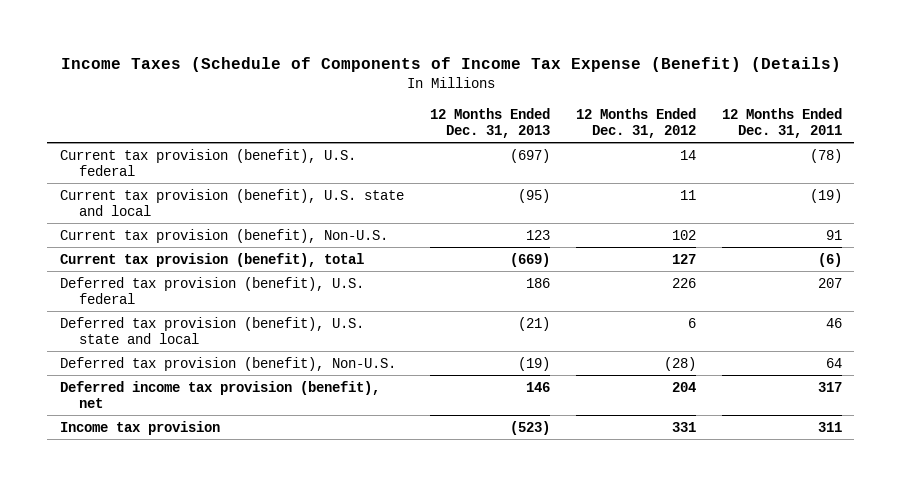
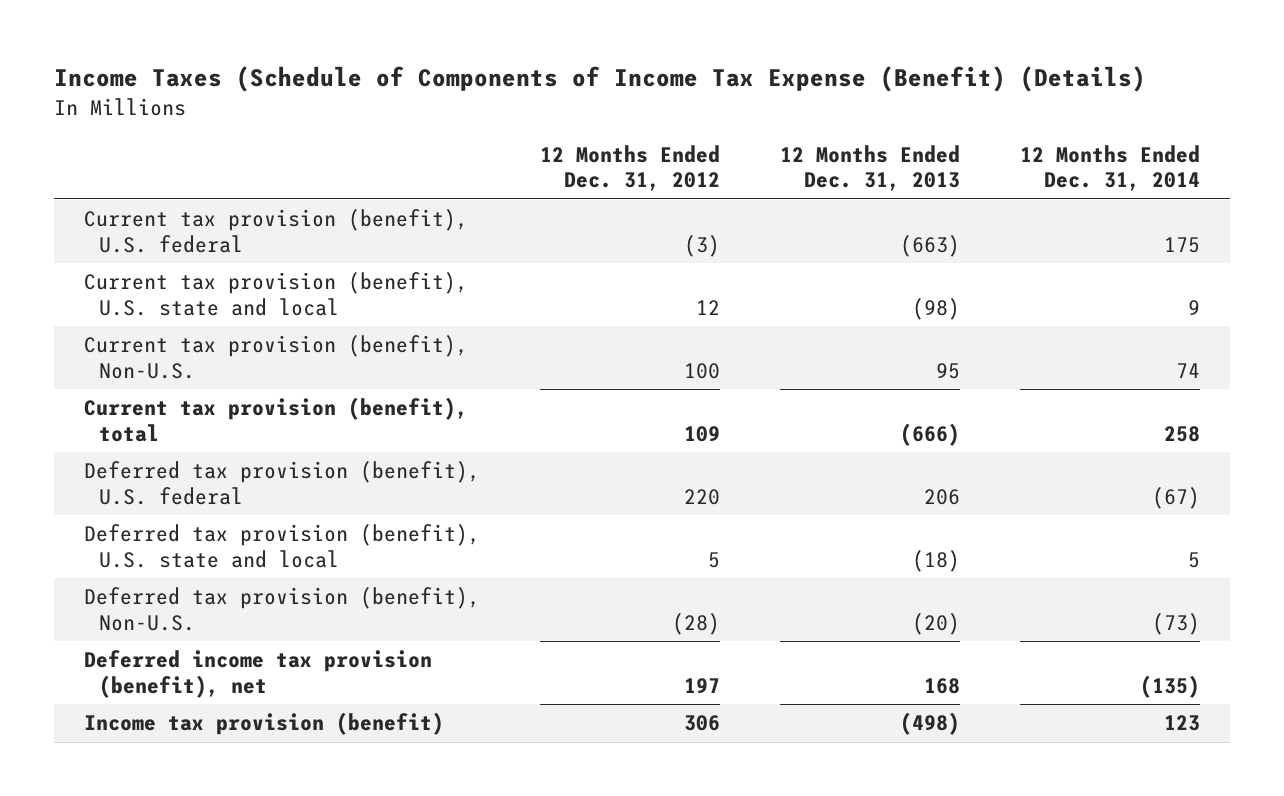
[721,107,842,138] 12 Months Ended Dec. 31, 2011 -> none
none -> [1020,144,1201,192] 12 Months Ended Dec. 31, 2014
[510,148,551,163] (697) -> [899,234,960,257] (663)
[679,149,696,160] 14 -> [683,234,720,257] (3)
[518,188,551,203] (95) -> [911,297,960,320] (98)
[679,189,696,200] 11 -> [695,299,720,315] 12
[526,229,551,240] 123 -> [935,362,960,379] 95
[671,229,696,240] 102 -> [683,362,720,379] 100
[510,252,551,267] (669) -> [899,422,960,446] (666)
[671,253,696,264] 127 -> [683,425,720,442] 109
[526,277,551,288] 186 -> [923,488,960,505] 206
[671,277,696,288] 226 -> [683,488,720,505] 220
[518,316,551,331] (21) -> [911,549,960,572] (18)
[687,317,696,328] 6 -> [707,551,720,568] 5
[518,356,551,371] (19) -> [911,612,960,635] (20)
[526,381,551,392] 146 -> [923,677,960,694] 168
[671,381,696,392] 204 -> [683,677,720,693] 197
[60,420,221,435] Income tax provision -> [83,712,444,736] Income tax provision (benefit)
[510,420,551,435] (523) -> [899,712,960,736] (498)
[671,421,696,432] 331 -> [683,715,720,732] 306

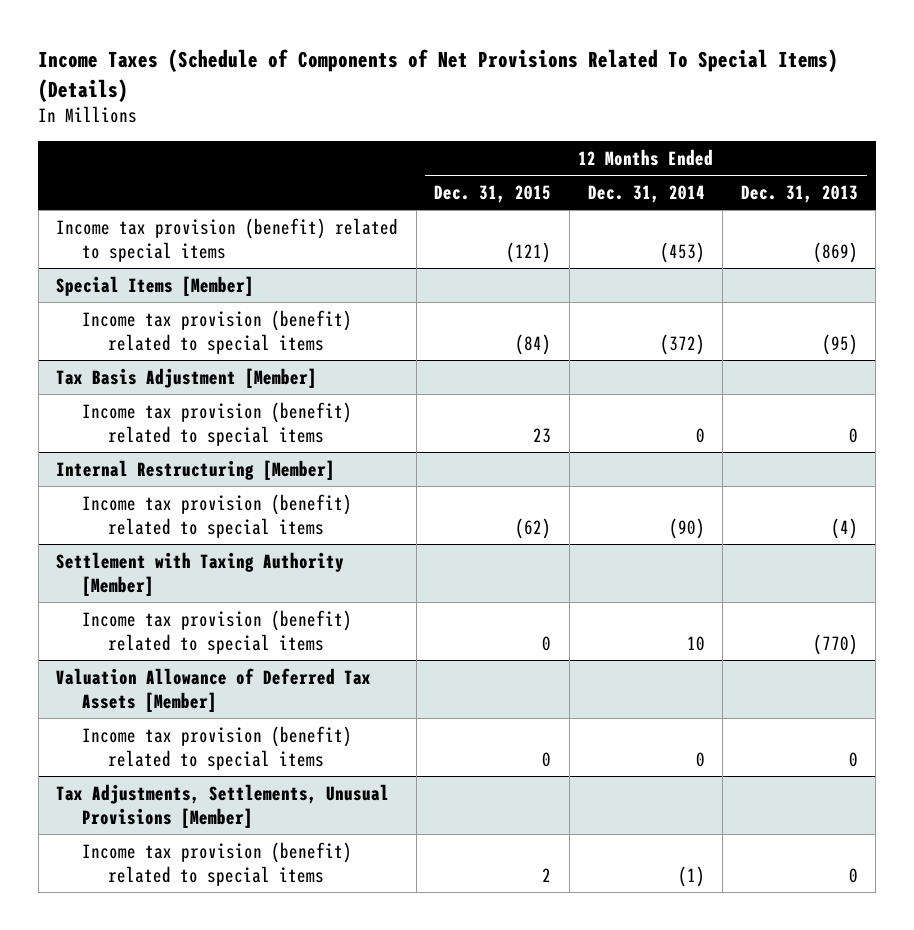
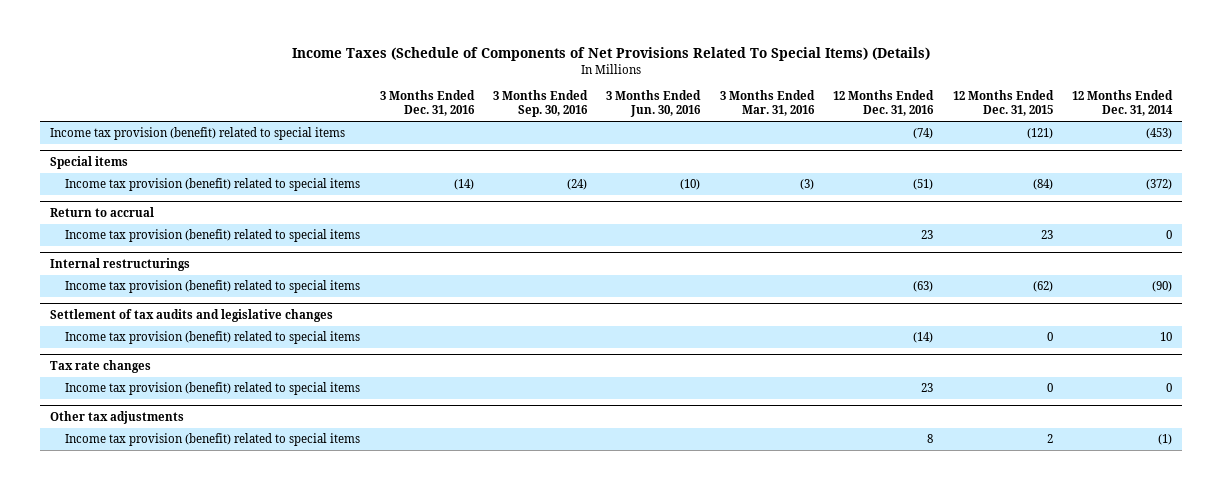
[740,184,858,203] Dec. 31, 2013 -> none
none -> [379,90,475,117] 3 Months Ended Dec. 31, 2016
none -> [493,90,589,118] 3 Months Ended Sep. 30, 2016
none -> [606,90,702,118] 3 Months Ended Jun. 30, 2016
none -> [719,90,815,117] 3 Months Ended Mar. 31, 2016
none -> [833,90,935,117] 12 Months Ended Dec. 31, 2016
[56,275,255,296] Special Items [Member] -> [49,156,128,170] Special items
[56,367,318,388] Tax Basis Adjustment [Member] -> [49,207,154,218] Return to accrual
[56,459,336,480] Internal Restructuring [Member] -> [49,258,190,272] Internal restructurings
[56,551,345,596] Settlement with Taxing Authority [Member] -> [49,309,333,323] Settlement of tax audits and legislative changes
[56,667,372,712] Valuation Allowance of Deferred Tax Assets [Member] -> [49,360,151,374] Tax rate changes
[56,783,390,828] Tax Adjustments, Settlements, Unusual Provisions [Member] -> [49,411,184,425] Other tax adjustments

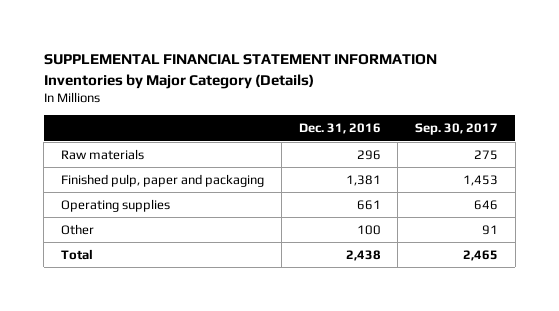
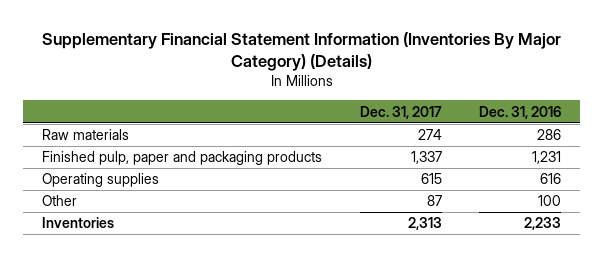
[43,54,437,89] SUPPLEMENTAL FINANCIAL STATEMENT INFORMATION Inventories by Major Category (Details) -> [41,32,561,72] Supplementary Financial Statement Information (Inventories By Major Category) (Details)
[414,123,498,136] Sep. 30, 2017 -> none
none -> [359,105,442,119] Dec. 31, 2017
[356,149,381,160] 296 -> [537,129,562,141] 286
[61,173,265,187] Finished pulp, paper and packaging -> [42,151,323,166] Finished pulp, paper and packaging products
[345,174,381,186] 1,381 -> [532,151,562,165] 1,231
[356,199,381,210] 661 -> [540,173,562,185] 616
[61,248,94,260] Total -> none
none -> [42,217,115,229] Inventories

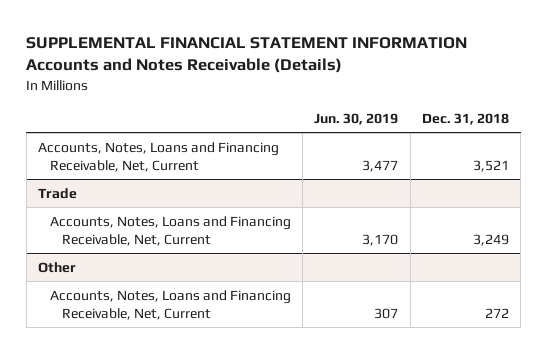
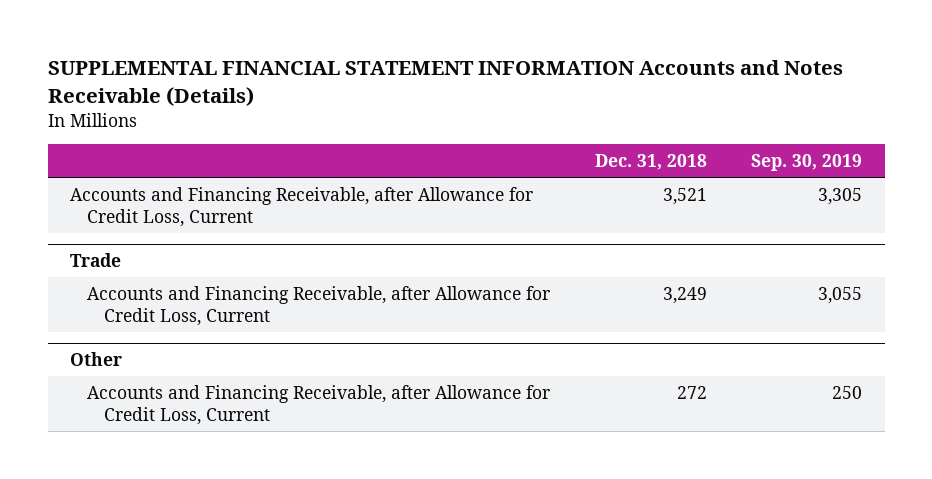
[314,112,399,125] Jun. 30, 2019 -> none
none -> [751,154,863,172] Sep. 30, 2019
[38,141,280,172] Accounts, Notes, Loans and Financing Receivable, Net, Current -> [69,186,533,227] Accounts and Financing Receivable, after Allowance for Credit Loss, Current
[49,215,291,246] Accounts, Notes, Loans and Financing Receivable, Net, Current -> [87,285,551,326] Accounts and Financing Receivable, after Allowance for Credit Loss, Current
[49,289,291,320] Accounts, Notes, Loans and Financing Receivable, Net, Current -> [87,384,551,425] Accounts and Financing Receivable, after Allowance for Credit Loss, Current

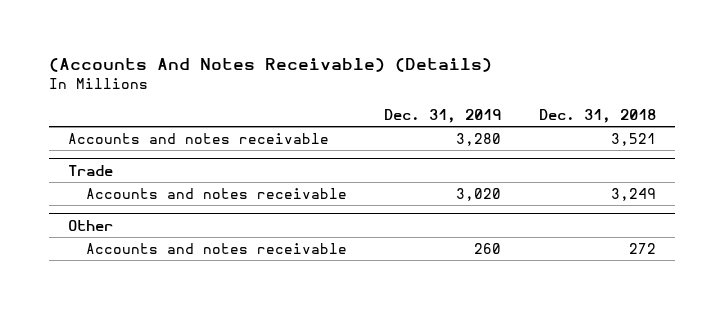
[47,60,843,106] SUPPLEMENTAL FINANCIAL STATEMENT INFORMATION Accounts and Notes Receivable (Details) -> [48,58,492,73] (Accounts And Notes Receivable) (Details)
[751,154,863,172] Sep. 30, 2019 -> none
none -> [384,109,502,124] Dec. 31, 2019
[69,186,533,227] Accounts and Financing Receivable, after Allowance for Credit Loss, Current -> [67,132,329,144] Accounts and notes receivable
[87,285,551,326] Accounts and Financing Receivable, after Allowance for Credit Loss, Current -> [85,187,347,199] Accounts and notes receivable
[87,384,551,425] Accounts and Financing Receivable, after Allowance for Credit Loss, Current -> [85,242,347,254] Accounts and notes receivable

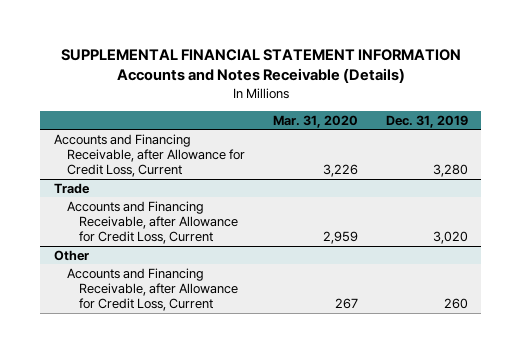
[48,58,492,73] (Accounts And Notes Receivable) (Details) -> [60,49,461,84] SUPPLEMENTAL FINANCIAL STATEMENT INFORMATION Accounts and Notes Receivable (Details)
[538,109,656,124] Dec. 31, 2018 -> none
none -> [272,114,358,128] Mar. 31, 2020
[67,132,329,144] Accounts and notes receivable -> [54,133,245,178] Accounts and Financing Receivable, after Allowance for Credit Loss, Current
[85,187,347,199] Accounts and notes receivable -> [66,200,239,245] Accounts and Financing Receivable, after Allowance for Credit Loss, Current
[85,242,347,254] Accounts and notes receivable -> [66,267,239,312] Accounts and Financing Receivable, after Allowance for Credit Loss, Current

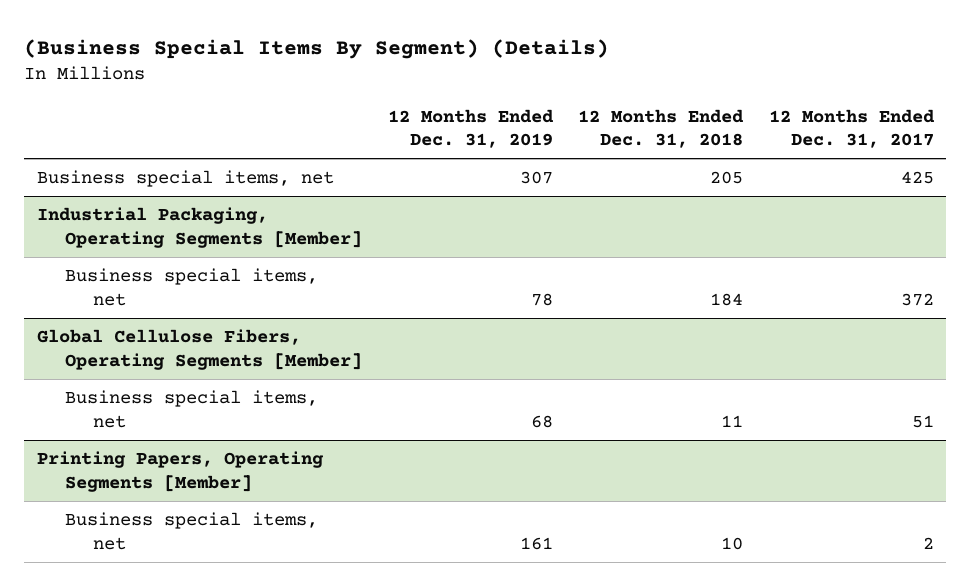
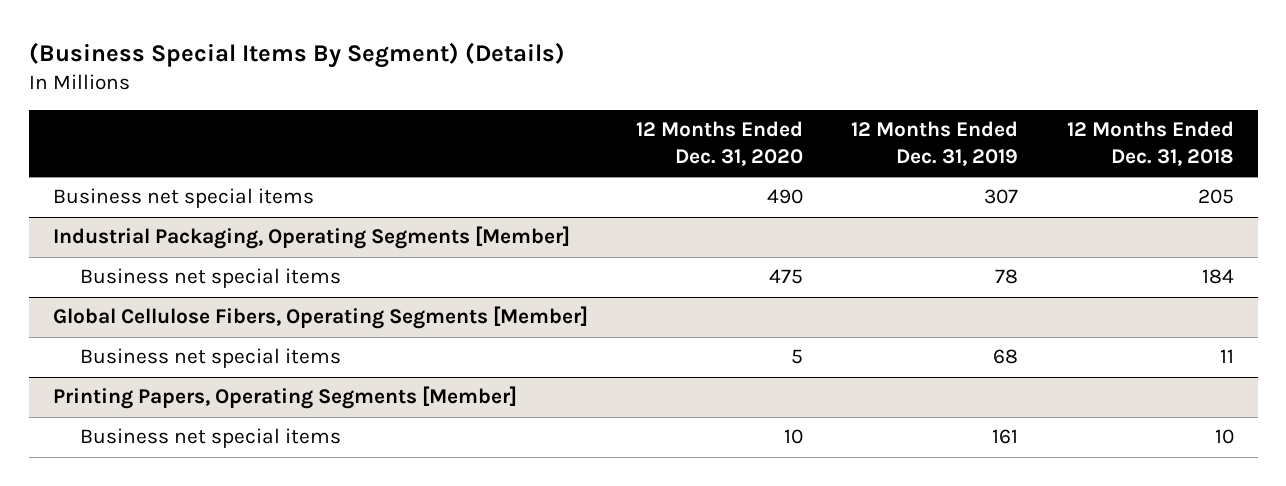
[768,108,935,149] 12 Months Ended Dec. 31, 2017 -> none
none -> [636,121,804,166] 12 Months Ended Dec. 31, 2020
[37,169,335,187] Business special items, net -> [52,188,314,209] Business net special items
[65,267,319,306] Business special items, net -> [80,268,342,289] Business net special items
[65,389,319,428] Business special items, net -> [80,348,342,369] Business net special items
[65,511,319,550] Business special items, net -> [80,428,342,449] Business net special items

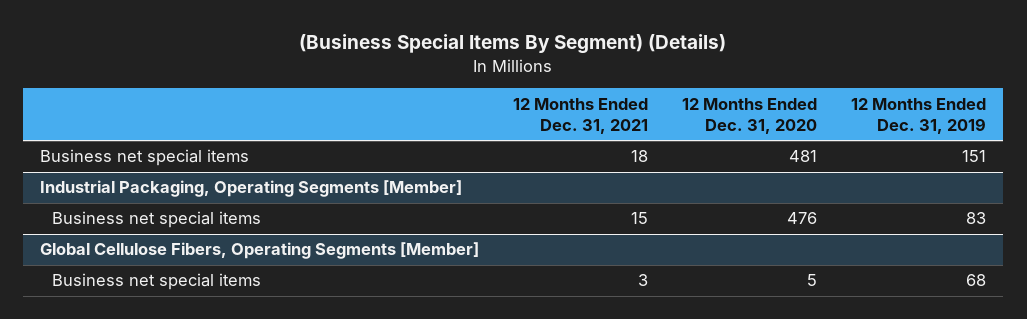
[1066,121,1234,166] 12 Months Ended Dec. 31, 2018 -> none
none -> [513,97,649,135] 12 Months Ended Dec. 31, 2021
[767,189,804,205] 490 -> [789,150,818,163] 481
[984,189,1019,205] 307 -> [962,150,987,163] 151
[769,269,804,285] 475 -> [787,212,818,225] 476
[995,269,1019,285] 78 -> [966,212,987,225] 83
[52,386,517,410] Printing Papers, Operating Segments [Member] -> none
[80,428,342,449] Business net special items -> none

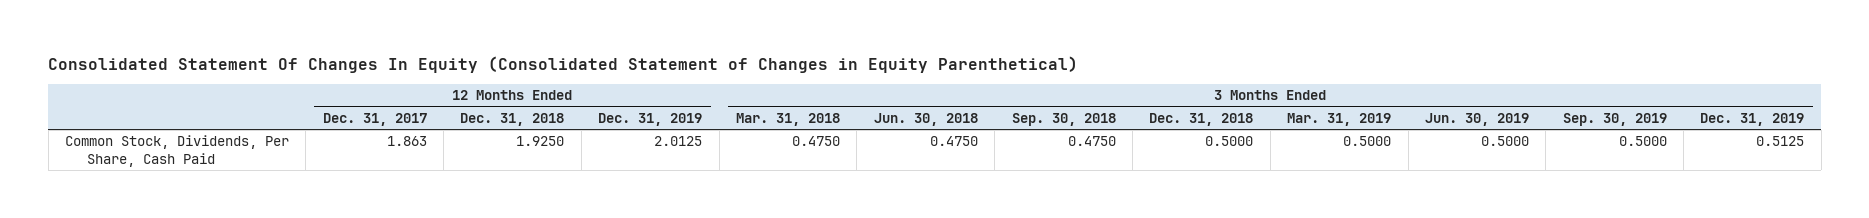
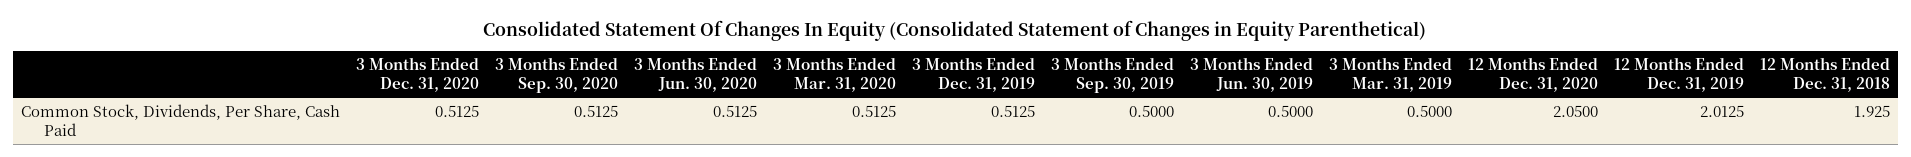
[322,112,427,126] Dec. 31, 2017 -> none
[736,112,841,126] Mar. 31, 2018 -> none
[873,112,978,126] Jun. 30, 2018 -> none
[1011,112,1116,126] Sep. 30, 2018 -> none
[1149,112,1254,126] Dec. 31, 2018 -> none
none -> [355,57,479,92] 3 Months Ended Dec. 31, 2020
none -> [494,57,618,93] 3 Months Ended Sep. 30, 2020
none -> [633,57,757,92] 3 Months Ended Jun. 30, 2020
none -> [772,57,896,92] 3 Months Ended Mar. 31, 2020
none -> [1467,57,1598,92] 12 Months Ended Dec. 31, 2020
[516,136,565,147] 1.9250 -> [1854,105,1891,118] 1.925

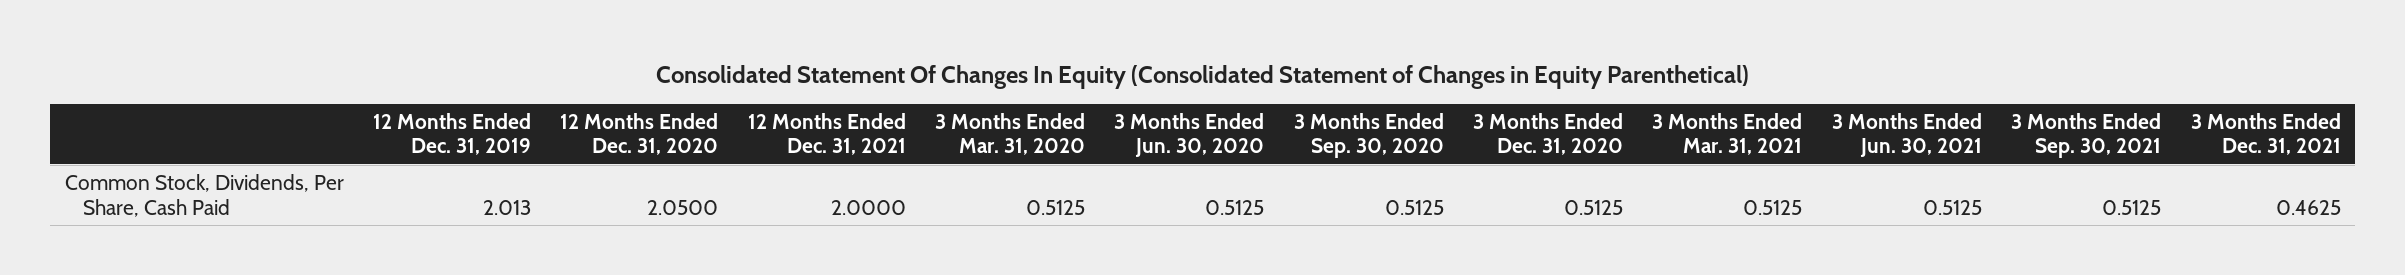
[911,57,1035,92] 3 Months Ended Dec. 31, 2019 -> none
[1050,57,1174,93] 3 Months Ended Sep. 30, 2019 -> none
[1189,57,1313,92] 3 Months Ended Jun. 30, 2019 -> none
[1328,57,1452,92] 3 Months Ended Mar. 31, 2019 -> none
[1760,57,1891,92] 12 Months Ended Dec. 31, 2018 -> none
none -> [747,112,906,156] 12 Months Ended Dec. 31, 2021
none -> [1652,112,1803,156] 3 Months Ended Mar. 31, 2021
none -> [1831,112,1982,158] 3 Months Ended Jun. 30, 2021
none -> [2011,112,2162,159] 3 Months Ended Sep. 30, 2021
none -> [2190,112,2341,156] 3 Months Ended Dec. 31, 2021
[1700,105,1745,118] 2.0125 -> [482,199,531,215] 2.013

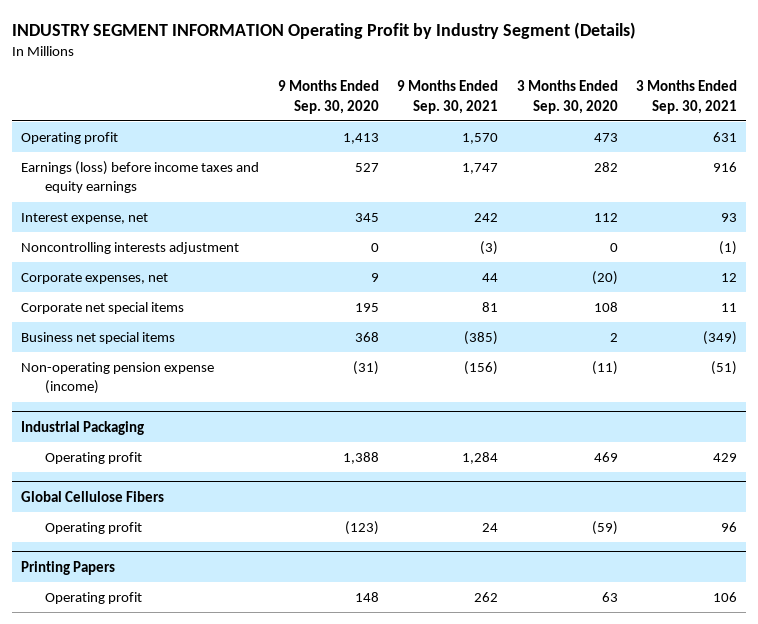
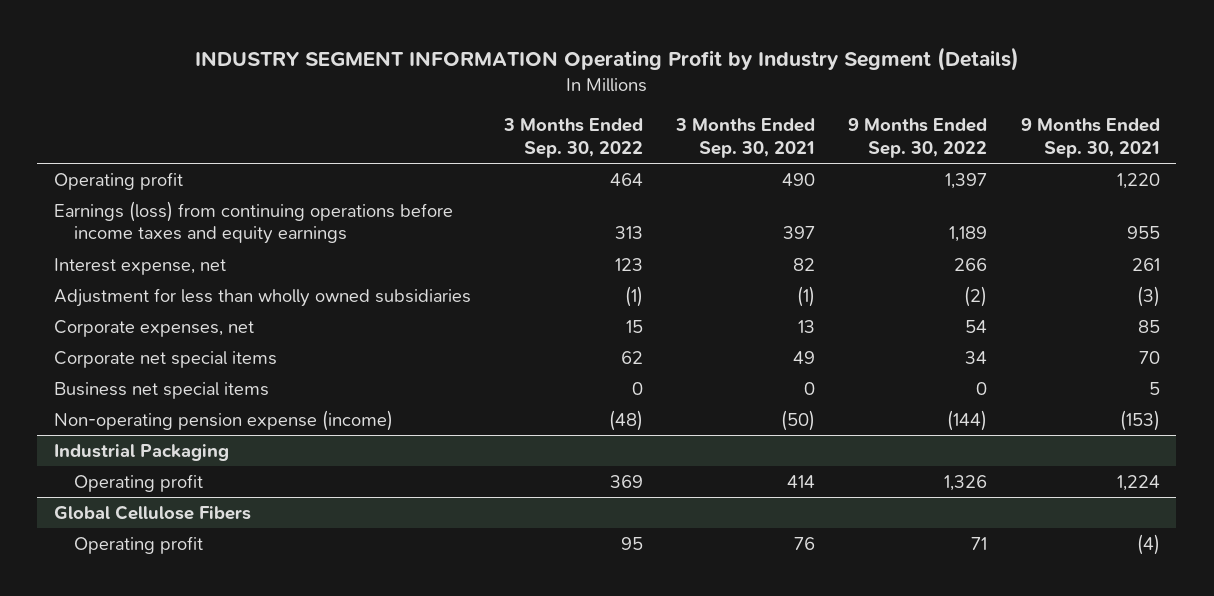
[277,80,379,114] 9 Months Ended Sep. 30, 2020 -> none
[516,80,618,114] 3 Months Ended Sep. 30, 2020 -> none
none -> [503,118,644,158] 3 Months Ended Sep. 30, 2022
none -> [848,118,988,158] 9 Months Ended Sep. 30, 2022
[462,132,499,144] 1,570 -> [1116,172,1160,189] 1,220
[712,131,737,142] 631 -> [782,172,816,186] 490
[21,160,260,194] Earnings (loss) before income taxes and equity earnings -> [54,200,454,245] Earnings (loss) from continuing operations before income taxes and equity earnings
[462,162,499,174] 1,747 -> [1126,226,1160,240] 955
[712,161,737,172] 916 -> [783,226,816,240] 397
[474,212,499,222] 242 -> [1131,257,1160,271] 261
[720,212,737,222] 93 -> [793,257,816,271] 82
[21,241,240,254] Noncontrolling interests adjustment -> [54,287,472,307] Adjustment for less than wholly owned subsidiaries
[482,272,499,282] 44 -> [1137,319,1160,333] 85
[720,272,737,282] 12 -> [798,319,816,333] 13
[482,301,499,312] 81 -> [1138,350,1160,364] 70
[720,302,737,312] 11 -> [793,350,816,364] 49
[464,330,499,345] (385) -> [1148,381,1160,395] 5
[702,330,737,345] (349) -> [804,381,816,395] 0
[464,360,499,375] (156) -> [1119,409,1160,431] (153)
[710,360,737,375] (51) -> [781,409,816,431] (50)
[462,451,499,464] 1,284 -> [1116,474,1160,491] 1,224
[712,452,737,462] 429 -> [787,474,816,488] 414
[21,560,116,575] Printing Papers -> none
[44,591,142,604] Operating profit -> none
[482,522,499,532] 24 -> [1136,533,1160,555] (4)
[720,521,737,532] 96 -> [794,536,816,550] 76

